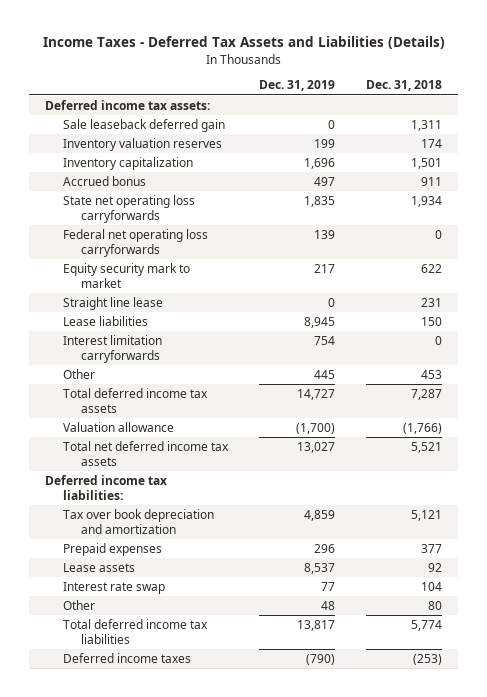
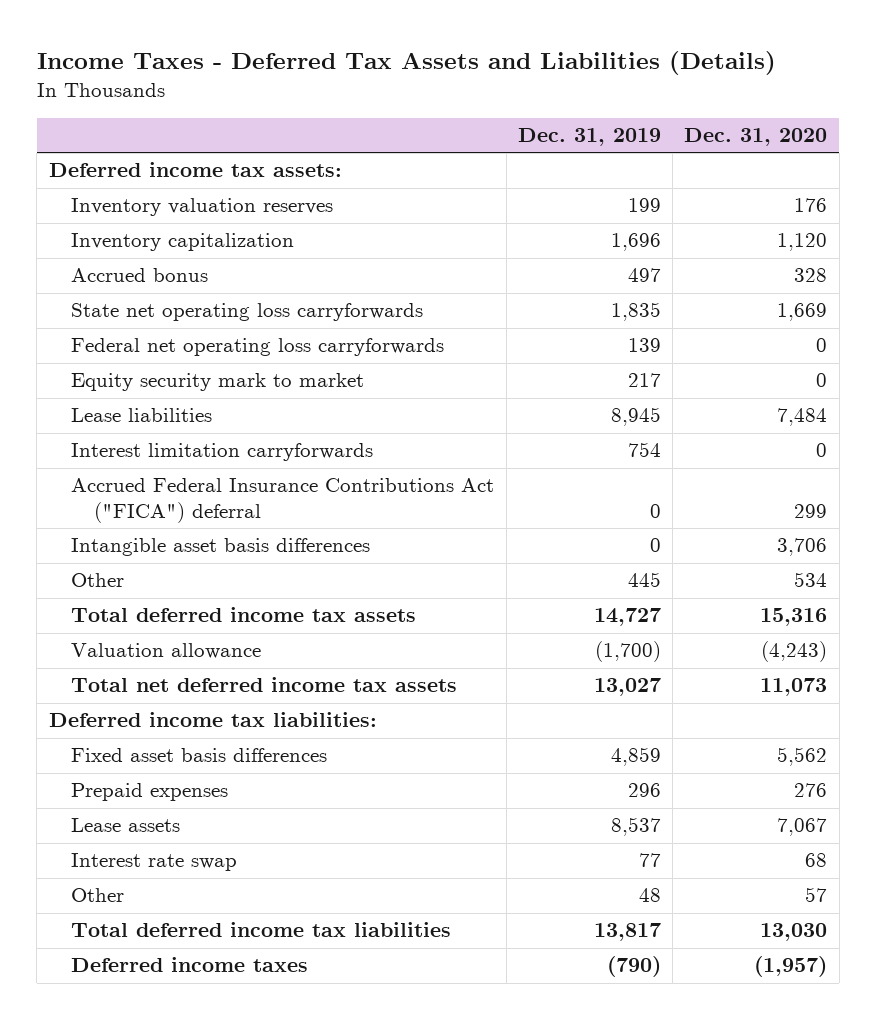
[366,80,443,92] Dec. 31, 2018 -> none
none -> [684,128,828,147] Dec. 31, 2020
[62,118,225,132] Sale leaseback deferred gain -> none
[62,296,163,310] Straight line lease -> none
none -> [71,478,495,524] Accrued Federal Insurance Contributions Act ("FICA") deferral
none -> [71,538,371,557] Intangible asset basis differences
[62,508,214,535] Tax over book depreciation and amortization -> [71,748,328,763] Fixed asset basis differences

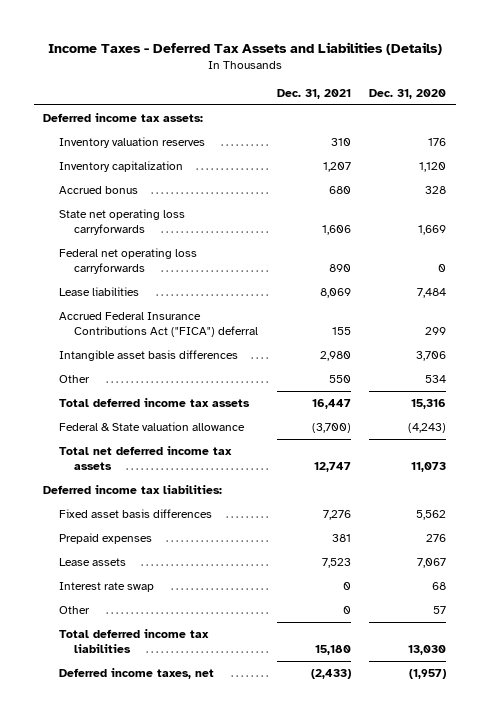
[517,128,661,147] Dec. 31, 2019 -> none
none -> [276,88,351,99] Dec. 31, 2021
[71,373,365,392] Equity security mark to market -> none
[71,443,374,462] Interest limitation carryforwards -> none
[71,643,262,660] Valuation allowance -> [58,422,245,432] Federal & State valuation allowance
[71,957,309,973] Deferred income taxes -> [58,668,214,680] Deferred income taxes, net

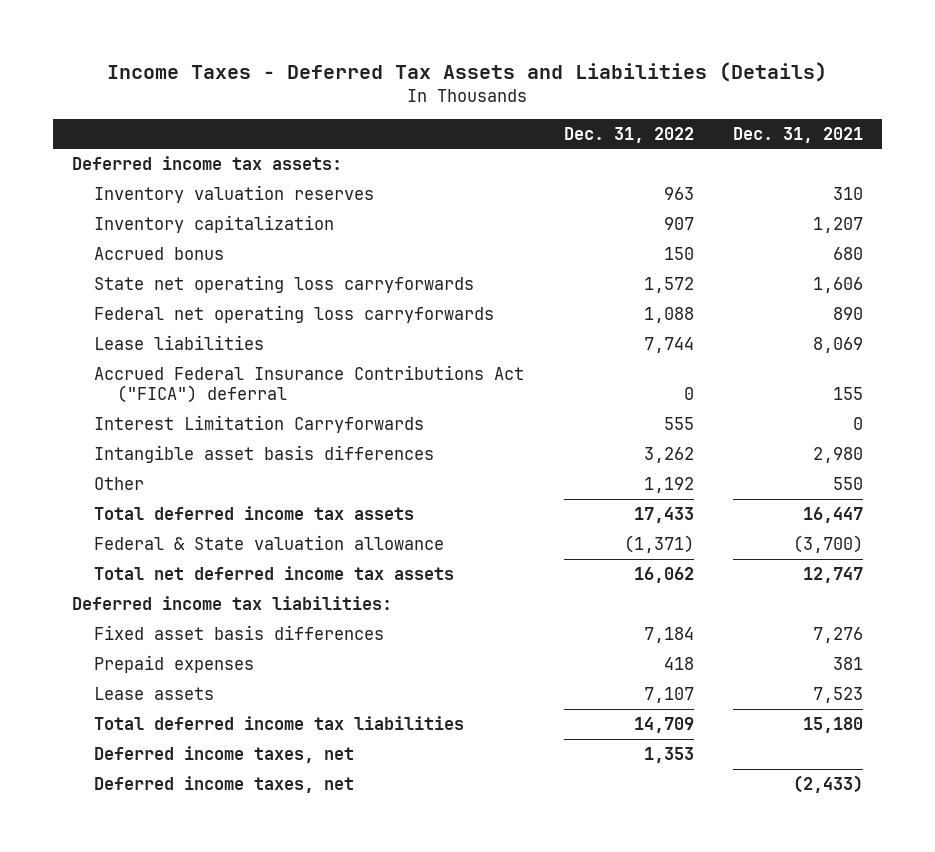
[369,88,447,99] Dec. 31, 2020 -> none
none -> [563,126,694,143] Dec. 31, 2022
none -> [94,414,425,433] Interest Limitation Carryforwards
[58,582,154,593] Interest rate swap -> none
[58,606,90,615] Other -> none
none -> [94,745,355,763] Deferred income taxes, net

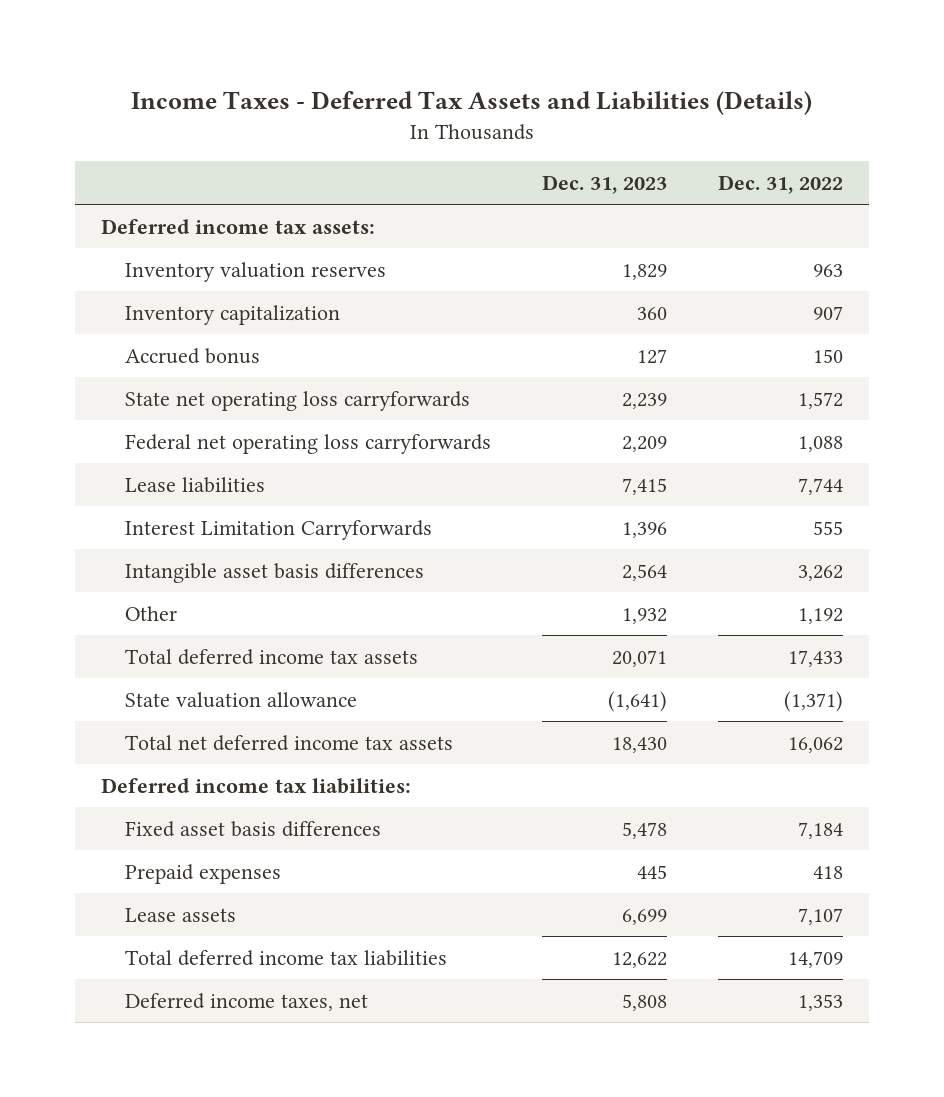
[732,126,863,143] Dec. 31, 2021 -> none
none -> [542,174,668,194] Dec. 31, 2023
[94,364,525,404] Accrued Federal Insurance Contributions Act ("FICA") deferral -> none
[94,534,445,550] Federal & State valuation allowance -> [125,691,358,708] State valuation allowance
[94,775,355,793] Deferred income taxes, net -> none

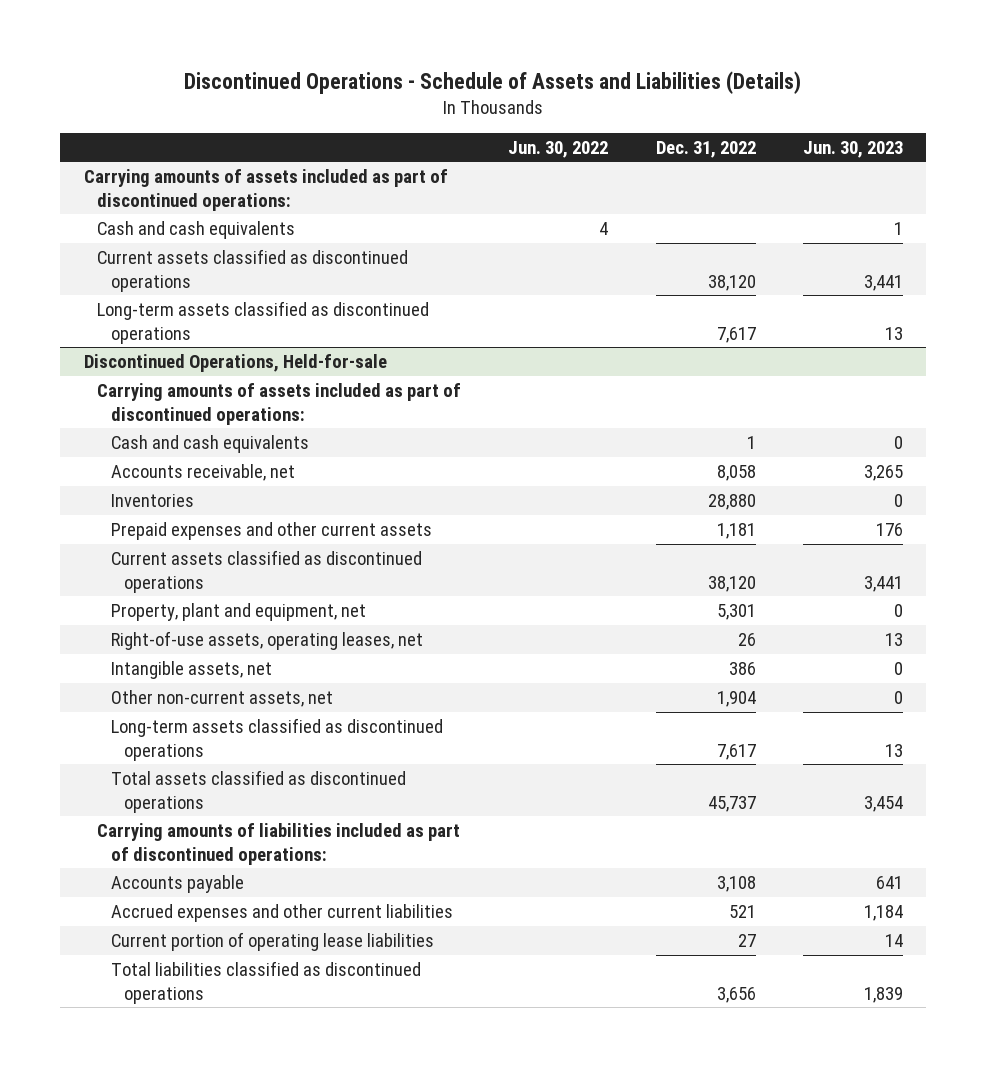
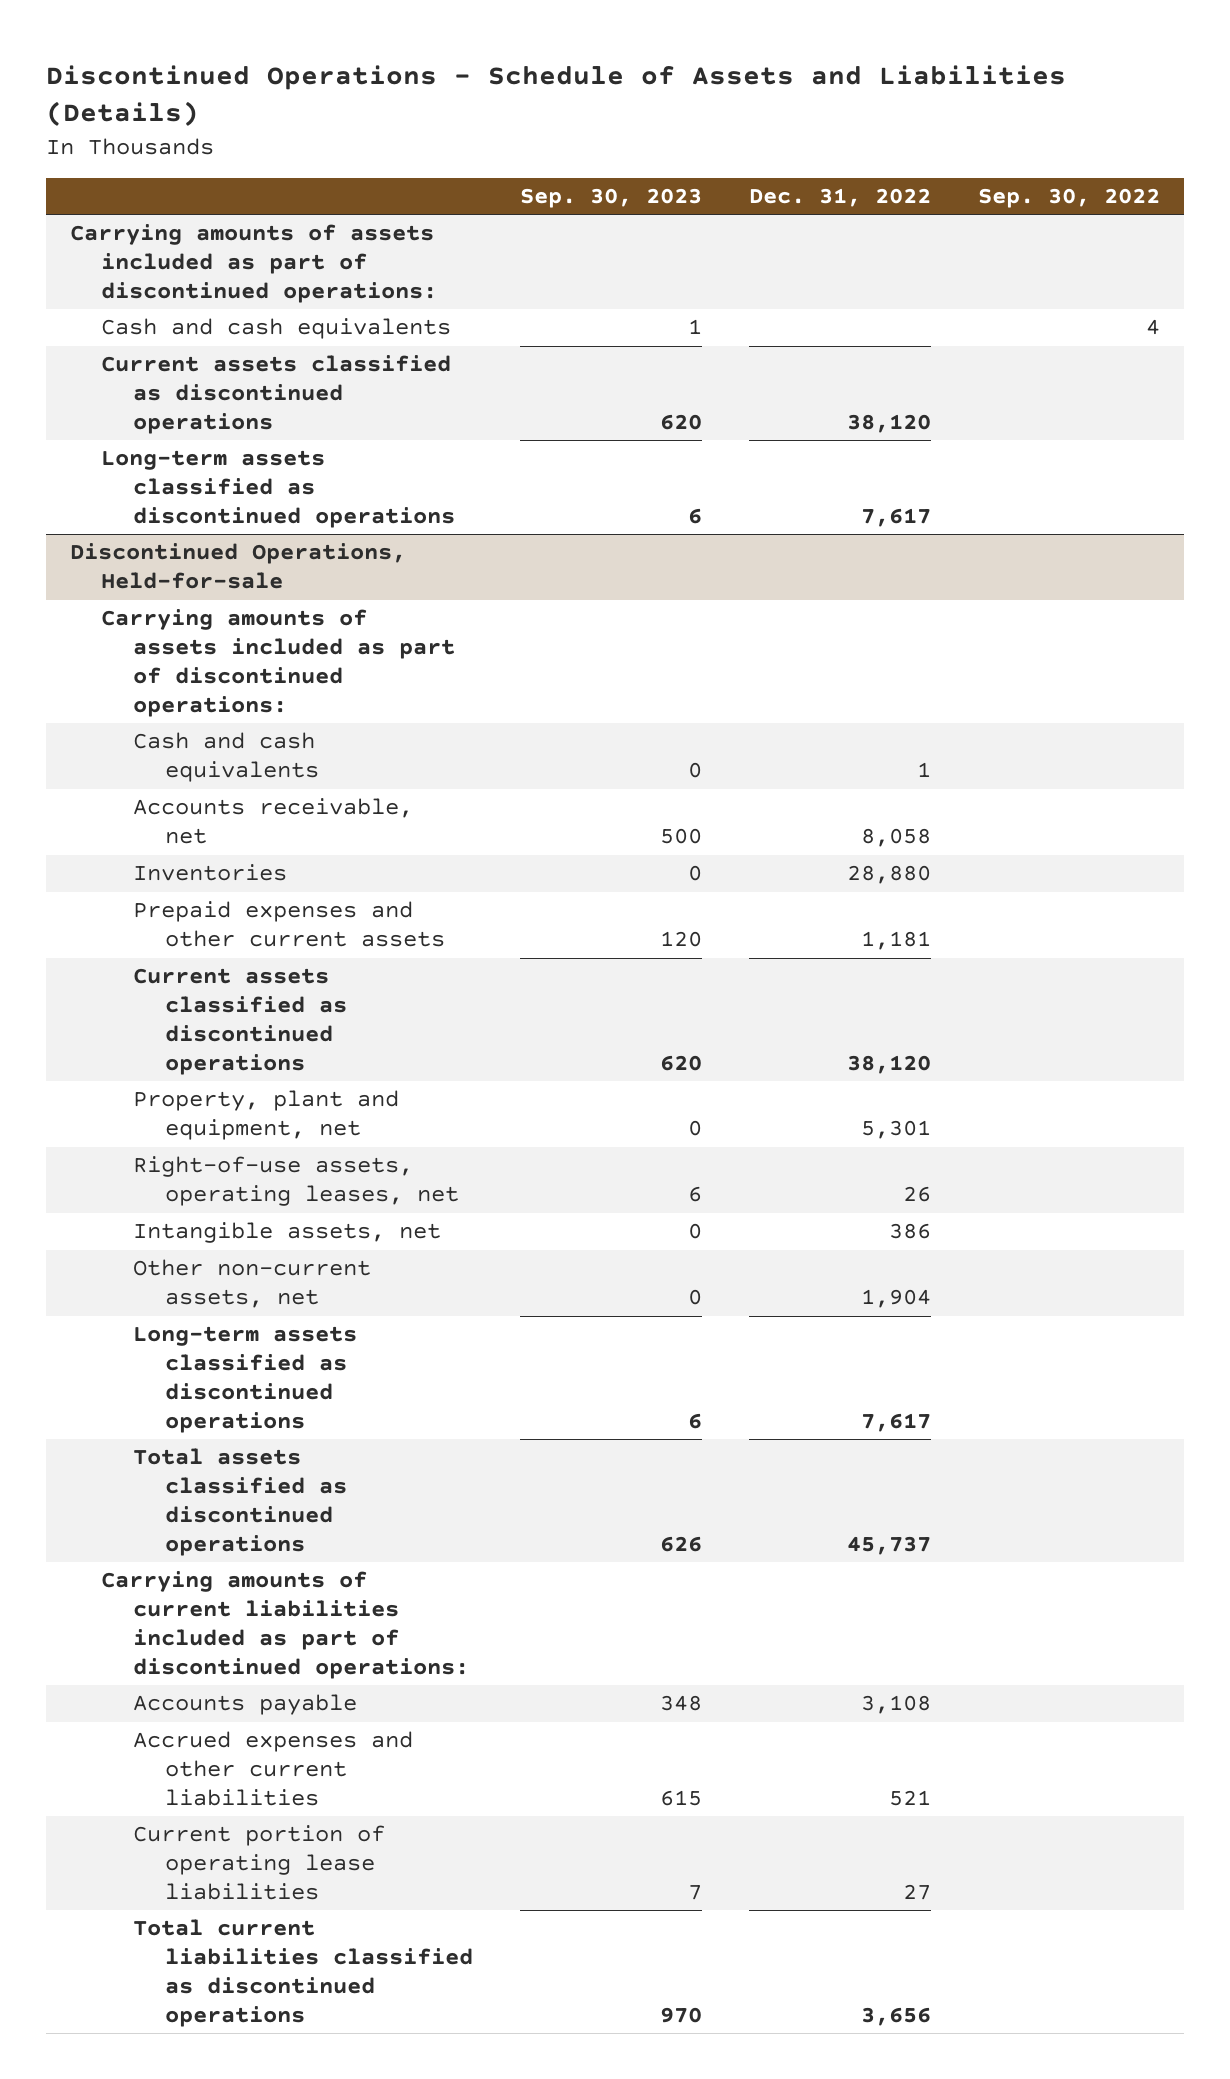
[508,140,609,158] Jun. 30, 2022 -> none
[802,140,903,158] Jun. 30, 2023 -> none
none -> [519,188,702,209] Sep. 30, 2023
none -> [978,188,1161,209] Sep. 30, 2022
[97,822,461,865] Carrying amounts of liabilities included as part of discontinued operations: -> [101,1571,470,1680] Carrying amounts of current liabilities included as part of discontinued operations:
[110,960,421,1004] Total liabilities classified as discontinued operations -> [133,1919,473,2028] Total current liabilities classified as discontinued operations

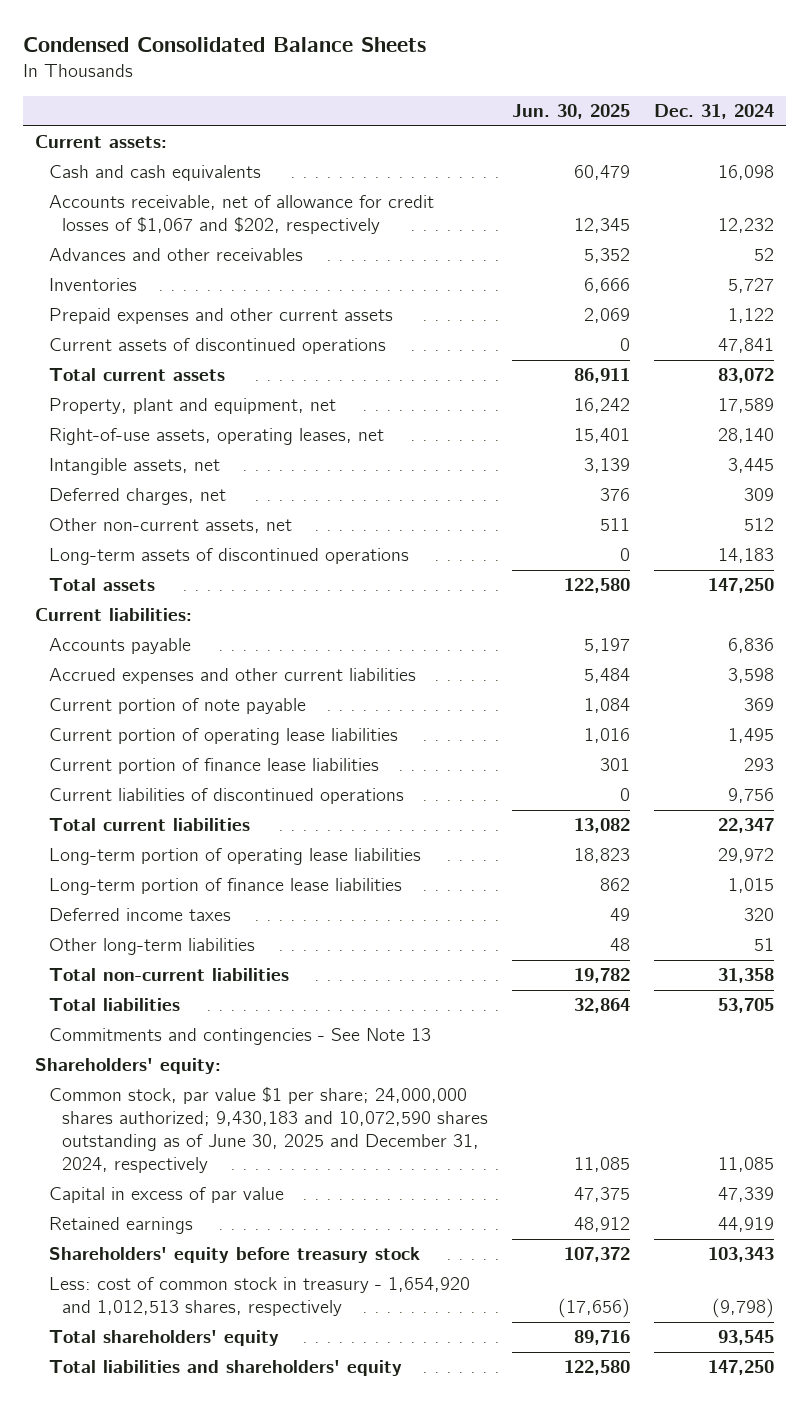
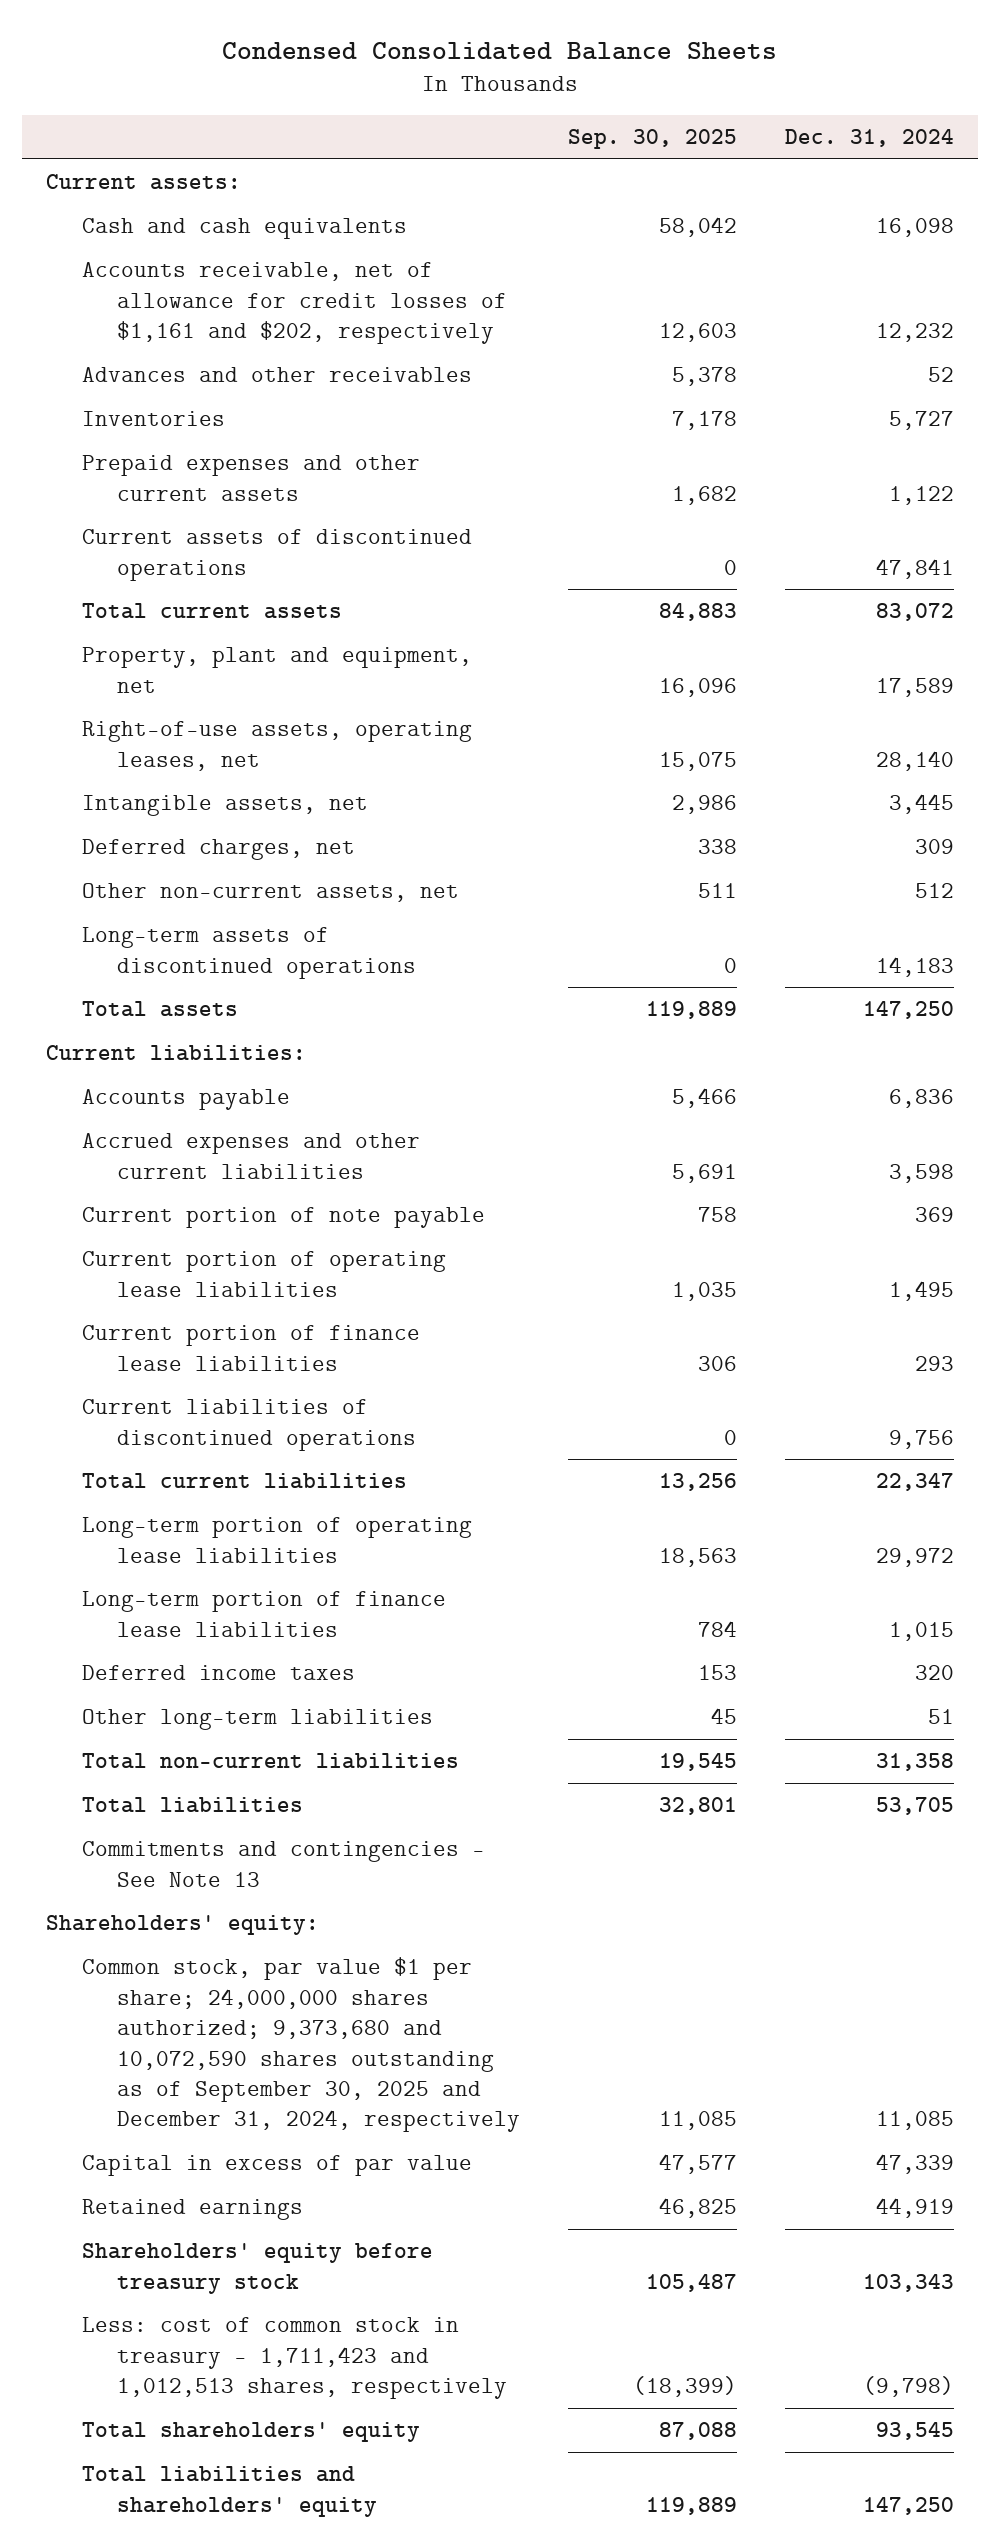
[512,104,631,120] Jun. 30, 2025 -> none
none -> [568,129,738,150] Sep. 30, 2025
[48,195,434,235] Accounts receivable, net of allowance for credit losses of $1,067 and $202, respectively -> [81,262,508,345] Accounts receivable, net of allowance for credit losses of $1,161 and $202, respectively
[48,1087,488,1174] Common stock, par value $1 per share; 24,000,000 shares authorized; 9,430,183 and 10,072,590 shares outstanding as of June 30, 2025 and December 31, 2024, respectively -> [81,1957,521,2133] Common stock, par value $1 per share; 24,000,000 shares authorized; 9,373,680 and 10,072,590 shares outstanding as of September 30, 2025 and December 31, 2024, respectively
[48,1277,470,1317] Less: cost of common stock in treasury - 1,654,920 and 1,012,513 shares, respectively -> [81,2317,508,2400] Less: cost of common stock in treasury - 1,711,423 and 1,012,513 shares, respectively

